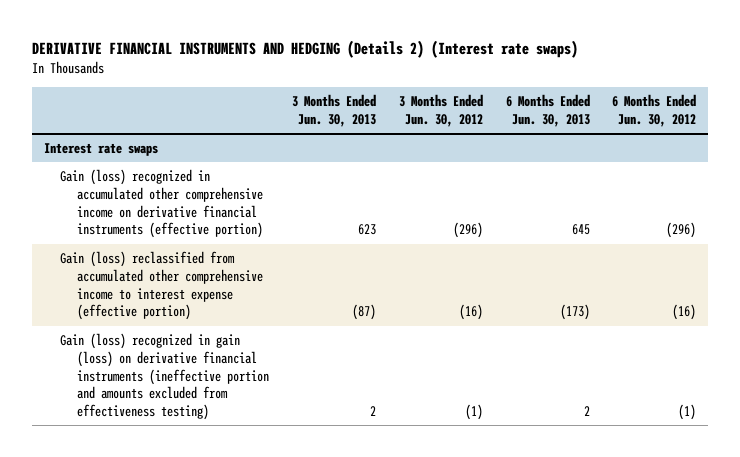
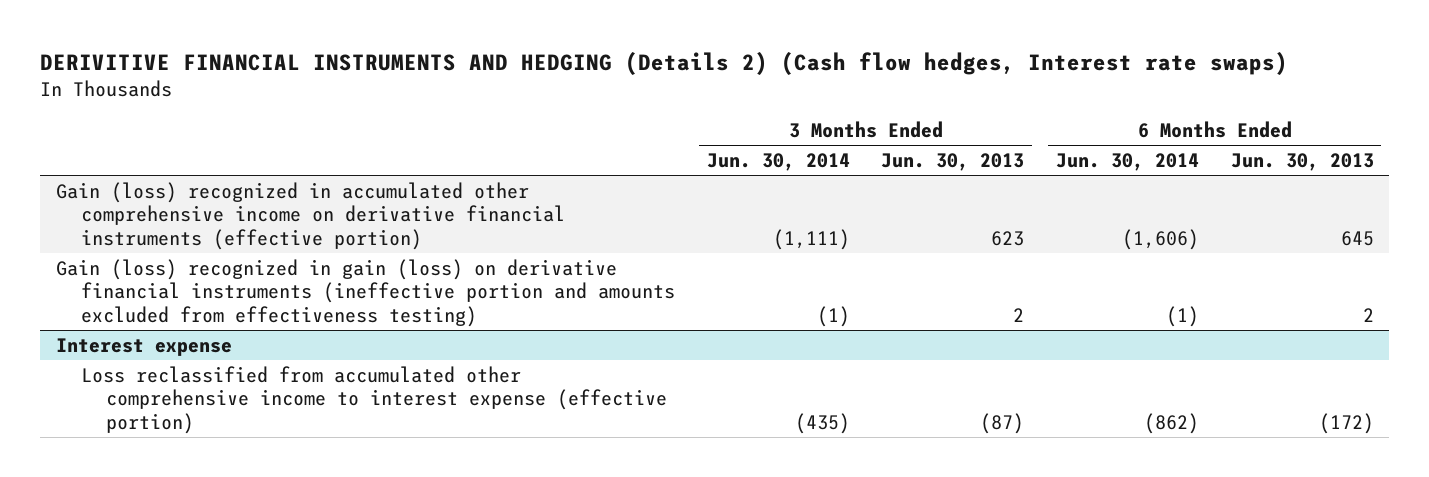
[32,39,579,58] DERIVATIVE FINANCIAL INSTRUMENTS AND HEDGING (Details 2) (Interest rate swaps) -> [39,51,1288,75] DERIVITIVE FINANCIAL INSTRUMENTS AND HEDGING (Details 2) (Cash flow hedges, Interest rate swaps)
[398,94,483,127] 3 Months Ended Jun. 30, 2012 -> none
[612,94,697,127] 6 Months Ended Jun. 30, 2012 -> none
none -> [706,152,850,171] Jun. 30, 2014
none -> [1055,152,1199,171] Jun. 30, 2014
[43,143,158,157] Interest rate swaps -> none
[60,251,264,321] Gain (loss) reclassified from accumulated other comprehensive income to interest expense (effective portion) -> none
none -> [55,337,232,356] Interest expense
none -> [81,365,668,435] Loss reclassified from accumulated other comprehensive income to interest expense (effective portion)

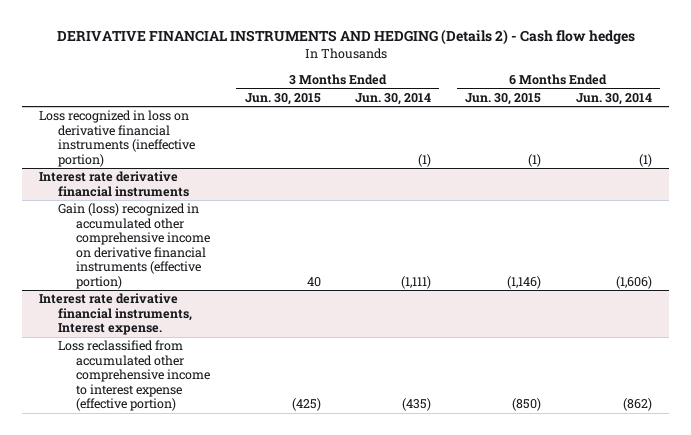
[39,51,1288,75] DERIVITIVE FINANCIAL INSTRUMENTS AND HEDGING (Details 2) (Cash flow hedges, Interest rate swaps) -> [56,29,635,46] DERIVATIVE FINANCIAL INSTRUMENTS AND HEDGING (Details 2) - Cash flow hedges
[881,152,1025,171] Jun. 30, 2013 -> none
[1230,152,1374,171] Jun. 30, 2013 -> none
none -> [244,92,321,105] Jun. 30, 2015
none -> [465,92,542,105] Jun. 30, 2015
none -> [39,110,195,167] Loss recognized in loss on derivative financial instruments (ineffective portion)
none -> [39,171,189,197] Interest rate derivative financial instruments
[55,258,676,328] Gain (loss) recognized in gain (loss) on derivative financial instruments (ineffective portion and amounts excluded from effectiveness testing) -> none
[55,337,232,356] Interest expense -> none
none -> [39,293,192,336] Interest rate derivative financial instruments, Interest expense.

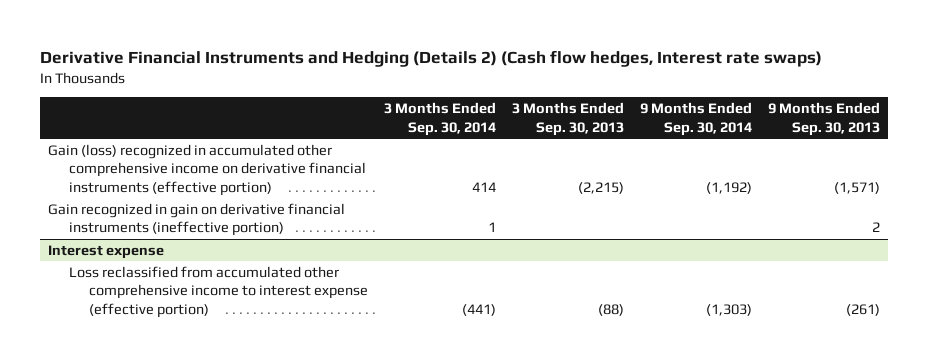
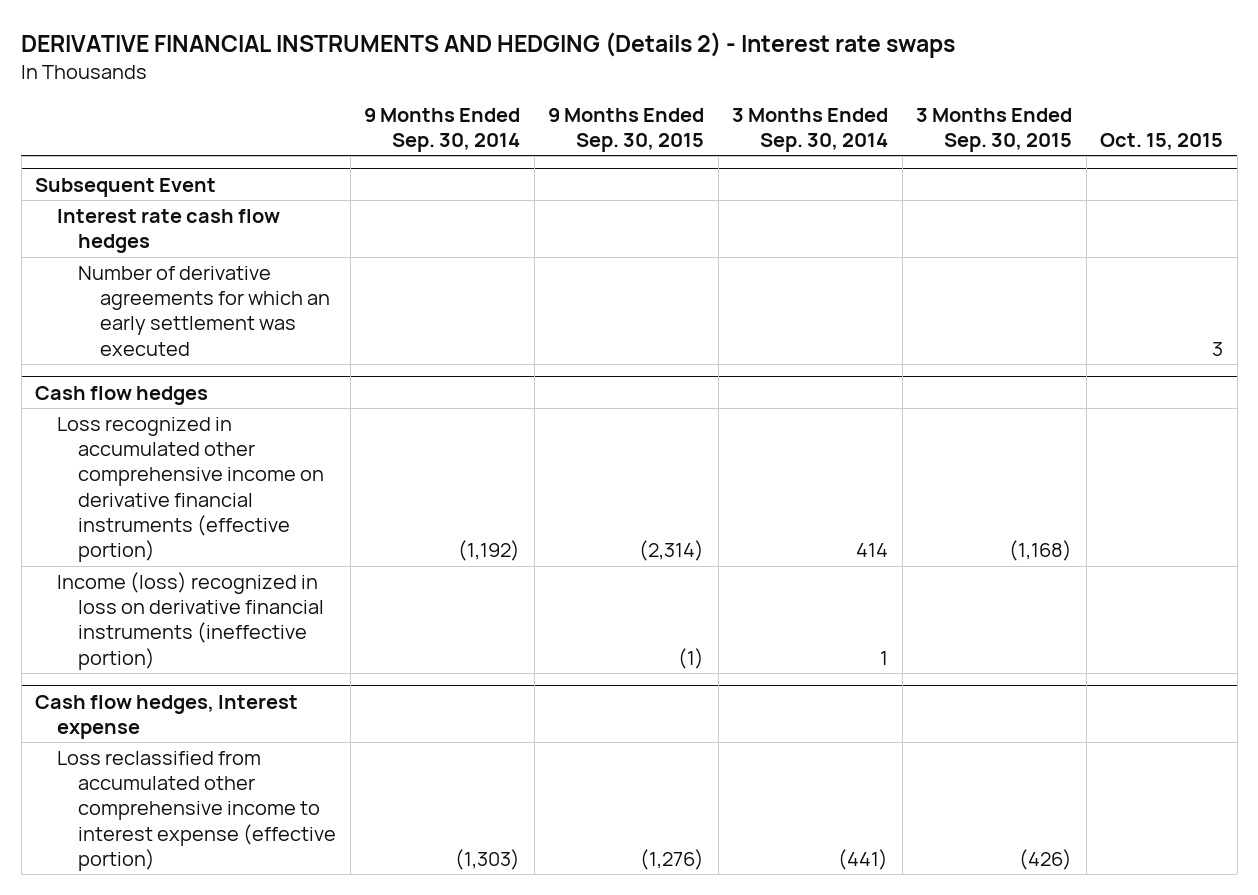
[39,49,822,67] Derivative Financial Instruments and Hedging (Details 2) (Cash flow hedges, Interest rate swaps) -> [21,31,956,58] DERIVATIVE FINANCIAL INSTRUMENTS AND HEDGING (Details 2) - Interest rate swaps
[512,102,625,136] 3 Months Ended Sep. 30, 2013 -> none
[768,102,881,136] 9 Months Ended Sep. 30, 2013 -> none
none -> [548,107,705,152] 9 Months Ended Sep. 30, 2015
none -> [916,107,1073,152] 3 Months Ended Sep. 30, 2015
none -> [1100,132,1224,150] Oct. 15, 2015
[48,244,165,259] Interest expense -> none
none -> [34,177,216,197] Subsequent Event
none -> [56,209,280,254] Interest rate cash flow hedges
none -> [78,266,331,356] Number of derivative agreements for which an early settlement was executed
none -> [34,385,208,405] Cash flow hedges
[48,143,366,196] Gain (loss) recognized in accumulated other comprehensive income on derivative financial instruments (effective portion) -> [56,417,325,563] Loss recognized in accumulated other comprehensive income on derivative financial instruments (effective portion)
[48,202,346,237] Gain recognized in gain on derivative financial instruments (ineffective portion) -> [56,572,325,670] Income (loss) recognized in loss on derivative financial instruments (ineffective portion)
none -> [34,694,298,739] Cash flow hedges, Interest expense

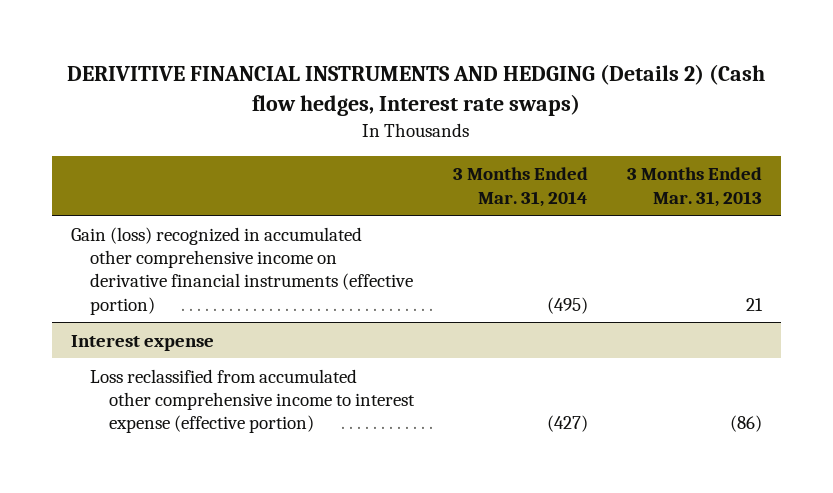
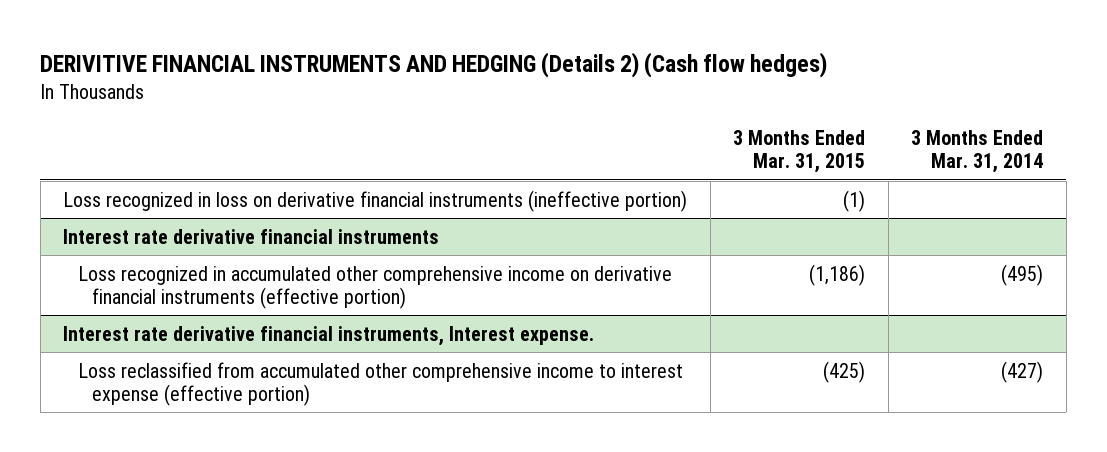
[67,64,766,116] DERIVITIVE FINANCIAL INSTRUMENTS AND HEDGING (Details 2) (Cash flow hedges, Interest rate swaps) -> [40,51,828,78] DERIVITIVE FINANCIAL INSTRUMENTS AND HEDGING (Details 2) (Cash flow hedges)
[626,167,762,207] 3 Months Ended Mar. 31, 2013 -> none
none -> [733,129,866,174] 3 Months Ended Mar. 31, 2015
[71,334,215,351] Interest expense -> none
none -> [63,189,688,212] Loss recognized in loss on derivative financial instruments (ineffective portion)
none -> [63,228,440,244] Interest rate derivative financial instruments
[71,226,413,315] Gain (loss) recognized in accumulated other comprehensive income on derivative financial instruments (effective portion) -> [77,265,672,310] Loss recognized in accumulated other comprehensive income on derivative financial instruments (effective portion)
none -> [63,325,595,346] Interest rate derivative financial instruments, Interest expense.

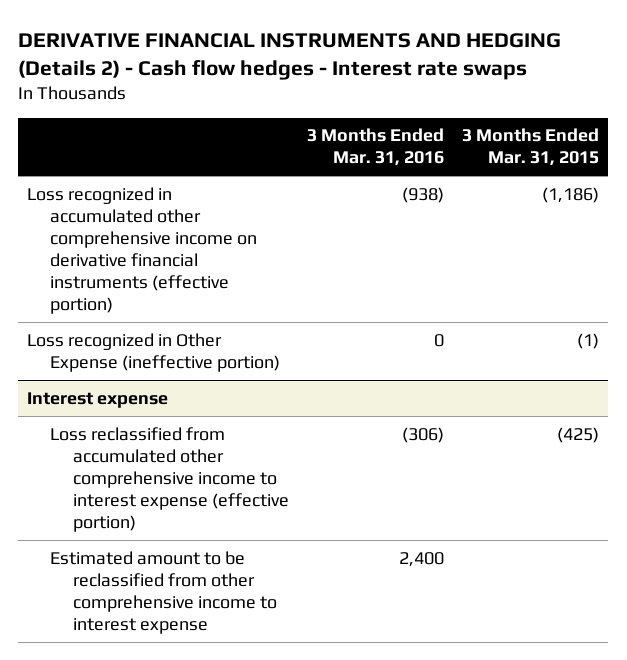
[40,51,828,78] DERIVITIVE FINANCIAL INSTRUMENTS AND HEDGING (Details 2) (Cash flow hedges) -> [18,32,562,80] DERIVATIVE FINANCIAL INSTRUMENTS AND HEDGING (Details 2) - Cash flow hedges - Interest rate swaps
[911,129,1044,174] 3 Months Ended Mar. 31, 2014 -> none
none -> [306,128,444,167] 3 Months Ended Mar. 31, 2016
[63,189,688,212] Loss recognized in loss on derivative financial instruments (ineffective portion) -> none
[63,228,440,244] Interest rate derivative financial instruments -> none
[63,325,595,346] Interest rate derivative financial instruments, Interest expense. -> none
none -> [27,332,280,372] Loss recognized in Other Expense (ineffective portion)
none -> [27,391,169,408] Interest expense
none -> [49,550,277,635] Estimated amount to be reclassified from other comprehensive income to interest expense

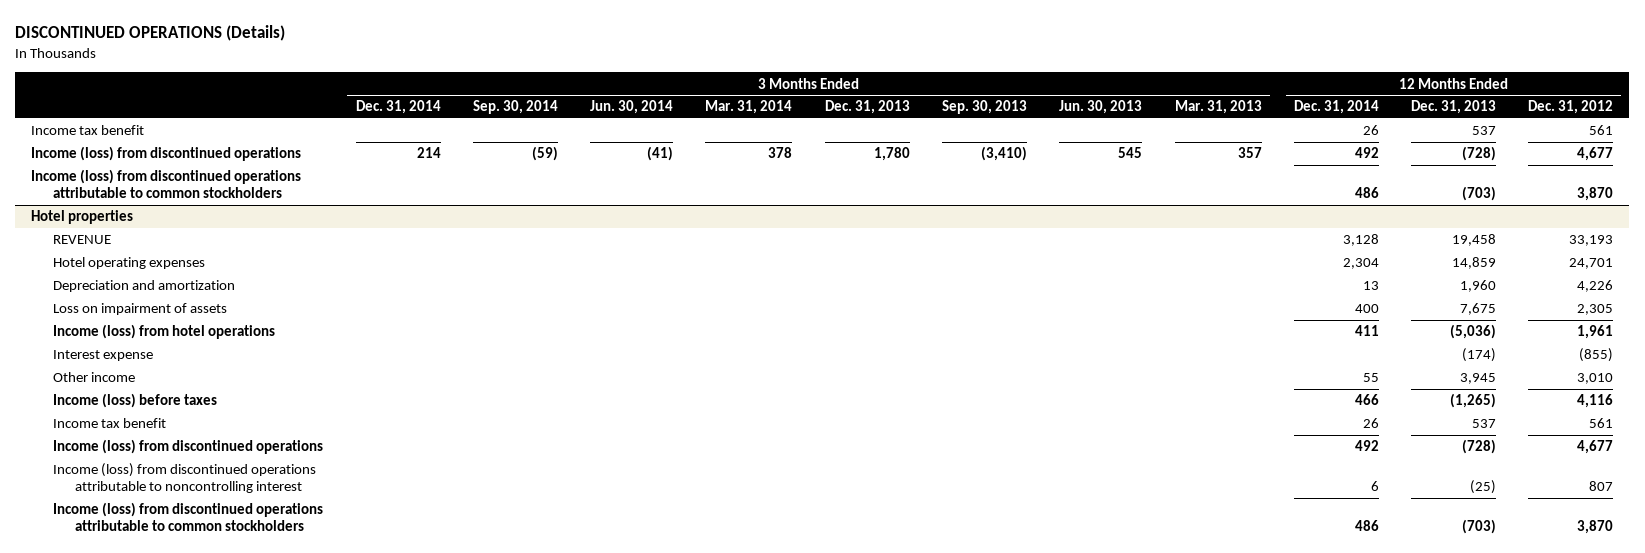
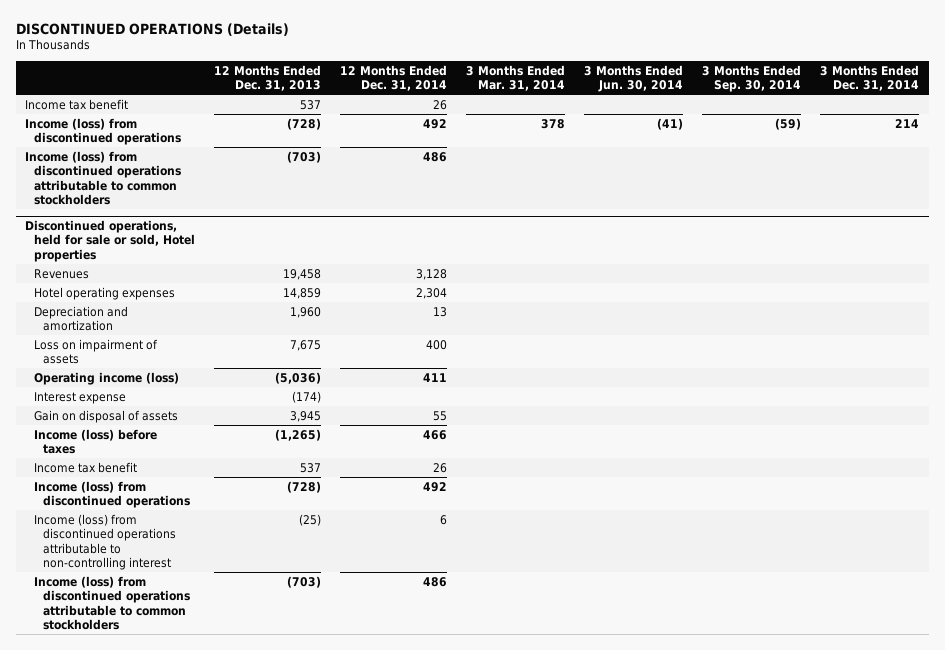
[824,100,910,115] Dec. 31, 2013 -> none
[941,100,1027,115] Sep. 30, 2013 -> none
[1059,100,1143,115] Jun. 30, 2013 -> none
[1174,100,1262,115] Mar. 31, 2013 -> none
[1528,100,1614,115] Dec. 31, 2012 -> none
[31,210,134,225] Hotel properties -> none
none -> [25,219,196,262] Discontinued operations, held for sale or sold, Hotel properties
[53,235,112,245] REVENUE -> [34,268,90,279] Revenues
[53,324,276,340] Income (loss) from hotel operations -> [34,371,180,385] Operating income (loss)
[53,372,136,383] Other income -> [34,409,179,423] Gain on disposal of assets
[53,463,317,494] Income (loss) from discontinued operations attributable to noncontrolling interest -> [34,513,177,571] Income (loss) from discontinued operations attributable to non-controlling interest

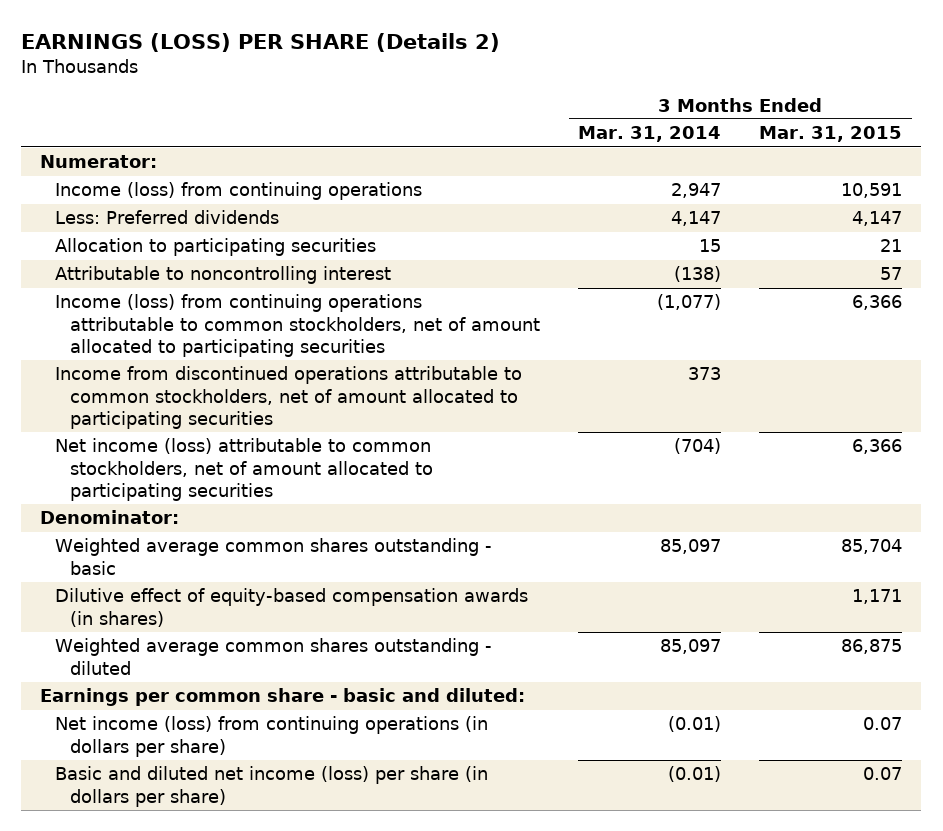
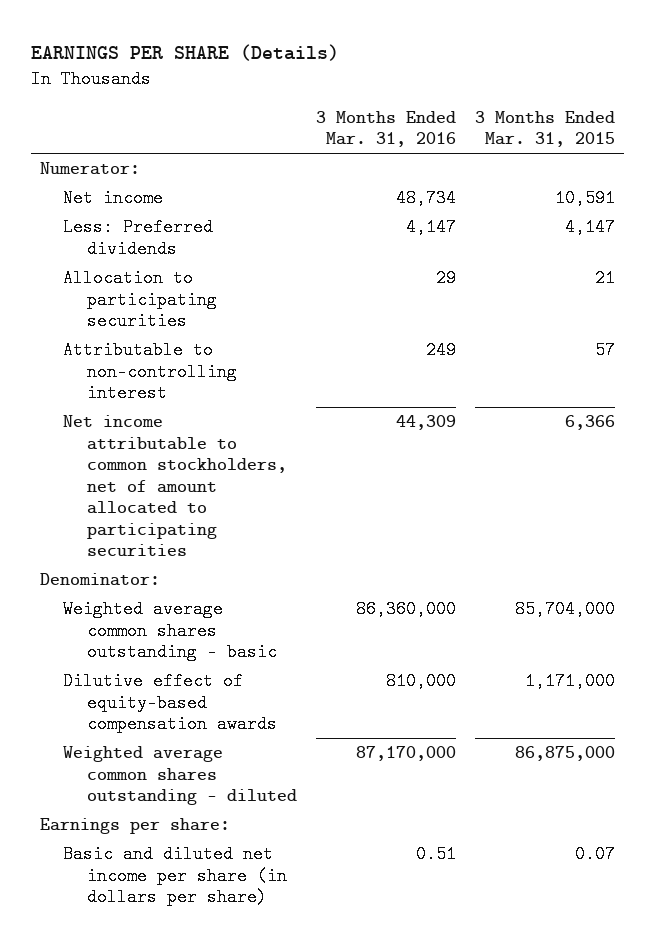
[21,33,501,53] EARNINGS (LOSS) PER SHARE (Details 2) -> [30,44,339,62] EARNINGS PER SHARE (Details)
[578,126,722,143] Mar. 31, 2014 -> none
none -> [315,110,456,148] 3 Months Ended Mar. 31, 2016
[55,182,423,201] Income (loss) from continuing operations -> [63,189,164,208] Net income
[55,294,541,357] Income (loss) from continuing operations attributable to common stockholders, net of amount allocated to participating securities -> none
[55,366,523,429] Income from discontinued operations attributable to common stockholders, net of amount allocated to participating securities -> none
[55,266,392,285] Attributable to noncontrolling interest -> [63,341,237,403] Attributable to non-controlling interest
[55,438,434,501] Net income (loss) attributable to common stockholders, net of amount allocated to participating securities -> [63,415,287,557] Net income attributable to common stockholders, net of amount allocated to participating securities
[55,716,489,757] Net income (loss) from continuing operations (in dollars per share) -> none
[841,539,903,555] 85,704 -> [514,600,615,619] 85,704,000
[55,588,529,627] Dilutive effect of equity-based compensation awards (in shares) -> [63,672,277,734] Dilutive effect of equity-based compensation awards
[852,589,903,605] 1,171 -> [524,672,615,691] 1,171,000
[841,639,903,655] 86,875 -> [514,746,615,762] 86,875,000
[40,688,526,707] Earnings per common share - basic and diluted: -> [40,818,231,835] Earnings per share:
[55,766,489,807] Basic and diluted net income (loss) per share (in dollars per share) -> [63,845,287,907] Basic and diluted net income per share (in dollars per share)

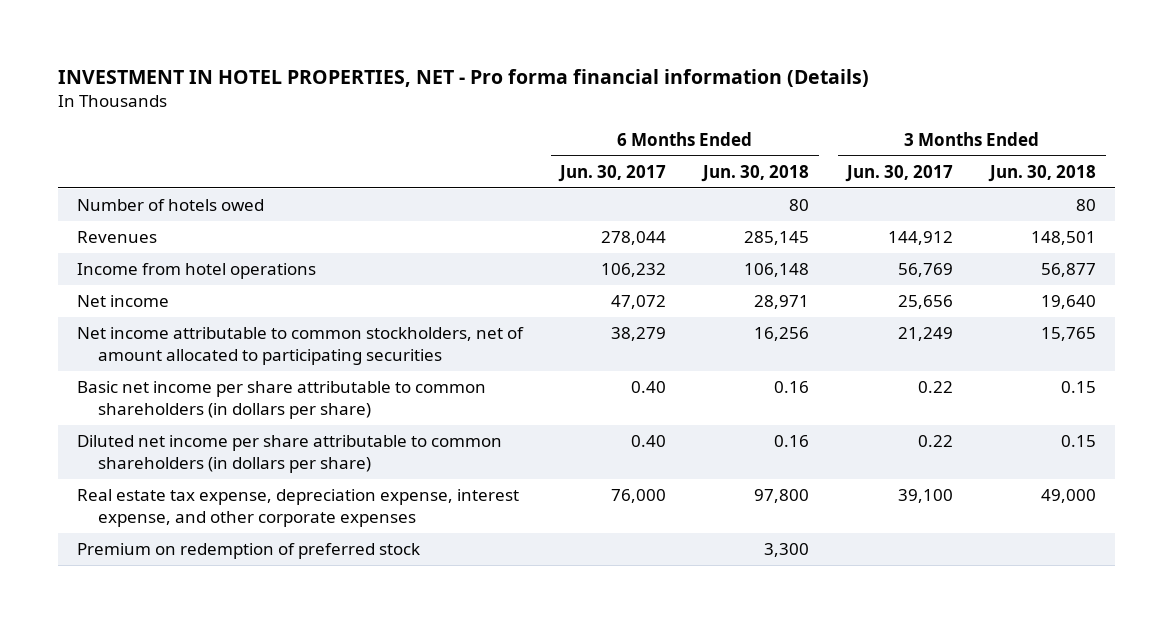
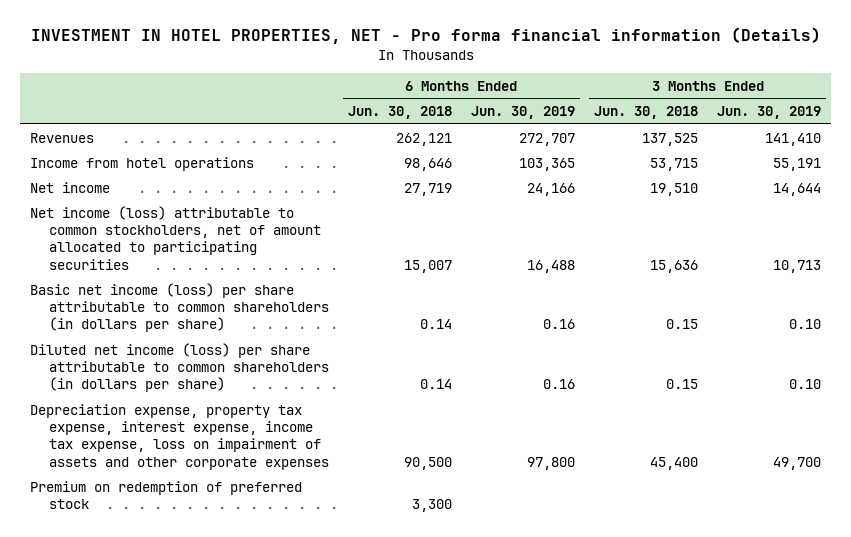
[558,164,667,182] Jun. 30, 2017 -> none
[844,164,953,182] Jun. 30, 2017 -> none
none -> [470,106,575,120] Jun. 30, 2019
none -> [717,106,822,120] Jun. 30, 2019
[76,199,264,212] Number of hotels owed -> none
[744,231,810,246] 285,145 -> [395,132,452,146] 262,121
[1031,231,1097,246] 148,501 -> [642,132,699,146] 137,525
[744,263,810,278] 106,148 -> [403,157,452,171] 98,646
[1041,263,1097,278] 56,877 -> [650,157,699,171] 53,715
[754,295,810,310] 28,971 -> [403,182,452,196] 27,719
[1041,295,1097,310] 19,640 -> [650,182,699,196] 19,510
[76,327,524,365] Net income attributable to common stockholders, net of amount allocated to participating securities -> [29,205,321,270] Net income (loss) attributable to common stockholders, net of amount allocated to participating securities
[754,327,810,342] 16,256 -> [403,259,452,273] 15,007
[1041,327,1097,342] 15,765 -> [650,259,699,273] 15,636
[76,381,486,419] Basic net income per share attributable to common shareholders (in dollars per share) -> [29,282,329,333] Basic net income (loss) per share attributable to common shareholders (in dollars per share)
[774,381,810,394] 0.16 -> [419,319,452,330] 0.14
[76,435,502,473] Diluted net income per share attributable to common shareholders (in dollars per share) -> [29,342,329,393] Diluted net income (loss) per share attributable to common shareholders (in dollars per share)
[774,435,810,448] 0.16 -> [419,379,452,390] 0.14
[76,489,519,527] Real estate tax expense, depreciation expense, interest expense, and other corporate expenses -> [29,403,329,470] Depreciation expense, property tax expense, interest expense, income tax expense, loss on impairment of assets and other corporate expenses
[754,489,810,504] 97,800 -> [403,456,452,470] 90,500
[1041,489,1097,504] 49,000 -> [650,456,699,470] 45,400

